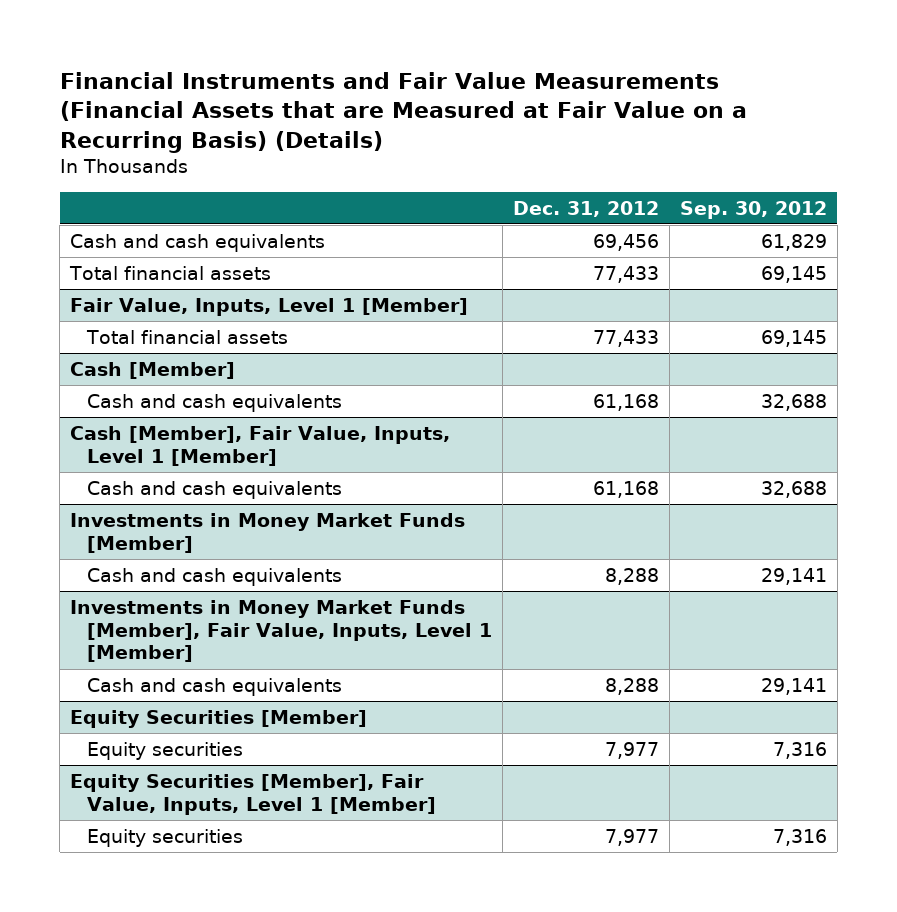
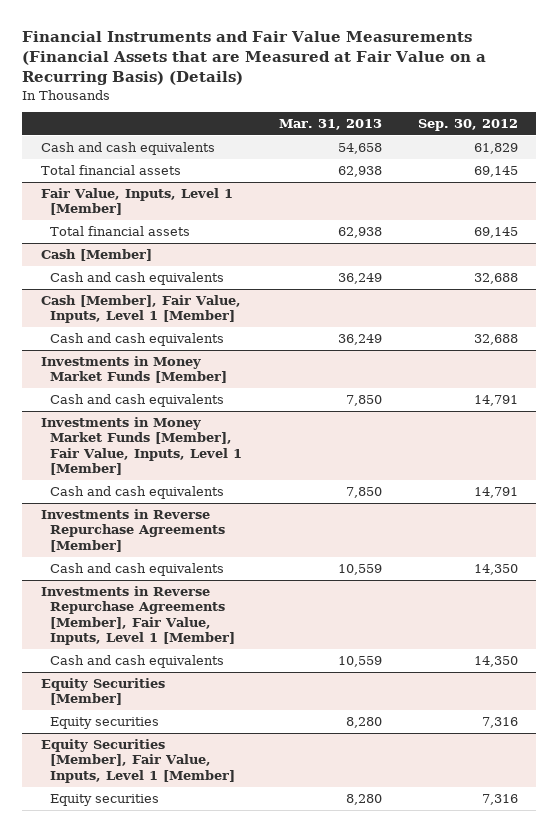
[512,200,659,217] Dec. 31, 2012 -> none
none -> [278,119,382,131] Mar. 31, 2013
[760,568,827,586] 29,141 -> [474,394,519,406] 14,791
[760,678,827,696] 29,141 -> [474,486,519,498] 14,791
none -> [40,508,226,552] Investments in Reverse Repurchase Agreements [Member]
none -> [50,562,225,576] Cash and cash equivalents
none -> [40,585,236,646] Investments in Reverse Repurchase Agreements [Member], Fair Value, Inputs, Level 1 [Member]
none -> [50,654,225,668] Cash and cash equivalents

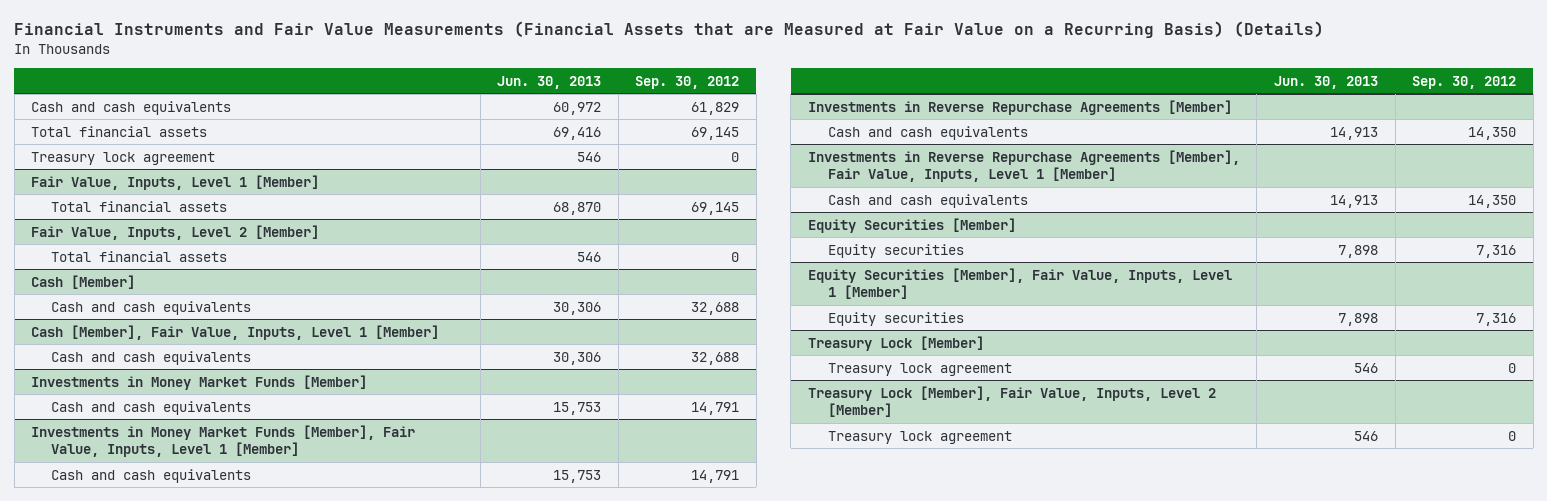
[278,119,382,131] Mar. 31, 2013 -> none
none -> [497,75,602,89] Jun. 30, 2013
none -> [31,151,216,165] Treasury lock agreement
none -> [31,224,320,240] Fair Value, Inputs, Level 2 [Member]
none -> [50,250,227,262] Total financial assets
none -> [807,335,984,351] Treasury Lock [Member]
none -> [827,362,1012,376] Treasury lock agreement
none -> [807,385,1216,417] Treasury Lock [Member], Fair Value, Inputs, Level 2 [Member]
none -> [827,430,1012,444] Treasury lock agreement

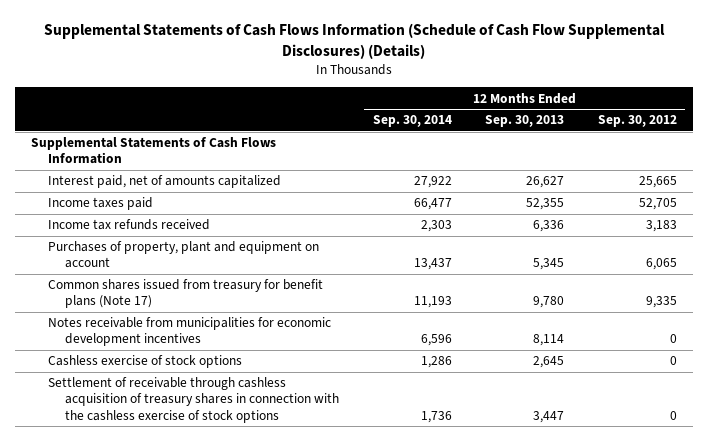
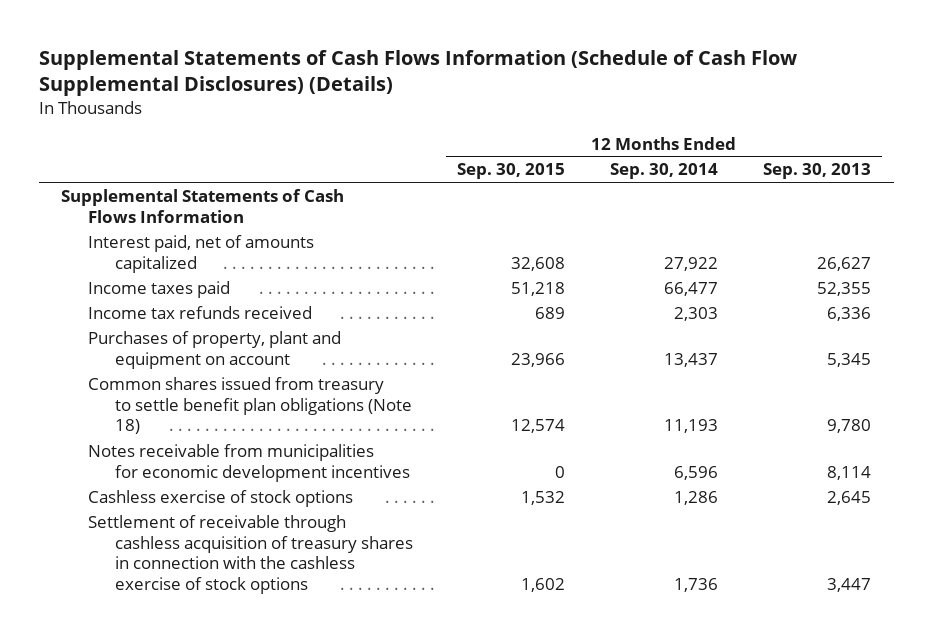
[597,115,677,128] Sep. 30, 2012 -> none
none -> [457,163,566,180] Sep. 30, 2015
[48,279,324,309] Common shares issued from treasury for benefit plans (Note 17) -> [87,376,412,435] Common shares issued from treasury to settle benefit plan obligations (Note 18)

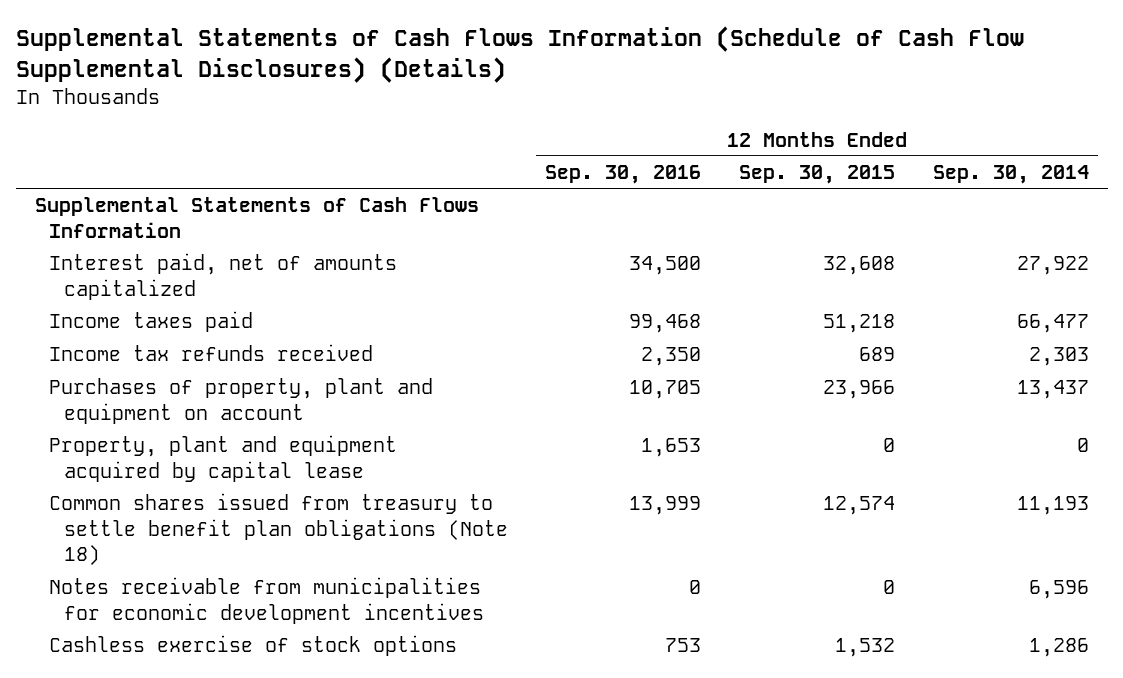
[763,163,872,180] Sep. 30, 2013 -> none
none -> [545,165,702,185] Sep. 30, 2016
none -> [49,435,398,482] Property, plant and equipment acquired by capital lease
[87,514,413,595] Settlement of receivable through cashless acquisition of treasury shares in connection with the cashless exercise of stock options -> none

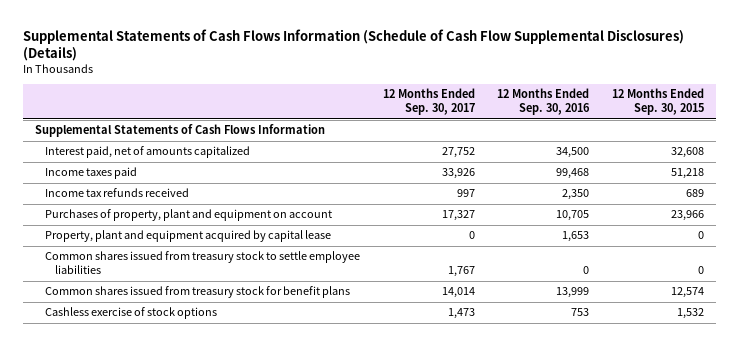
[932,165,1089,185] Sep. 30, 2014 -> none
none -> [382,88,475,116] 12 Months Ended Sep. 30, 2017
[49,577,484,624] Notes receivable from municipalities for economic development incentives -> none
none -> [44,251,360,275] Common shares issued from treasury stock to settle employee liabilities
[49,493,508,566] Common shares issued from treasury to settle benefit plan obligations (Note 18) -> [44,286,350,299] Common shares issued from treasury stock for benefit plans

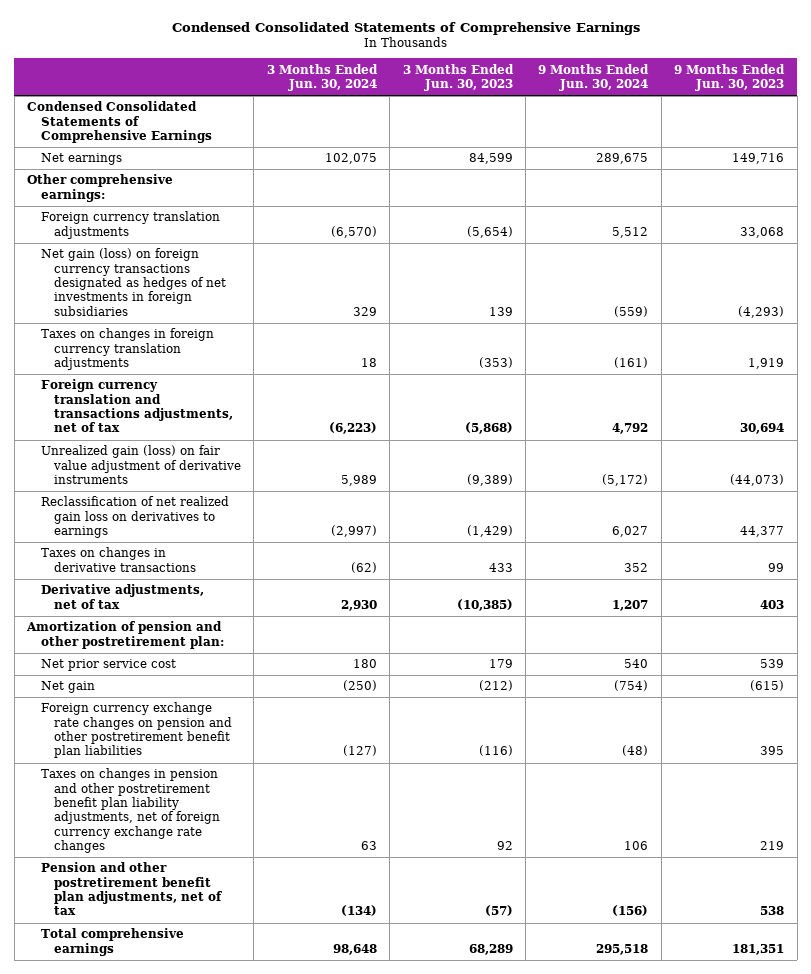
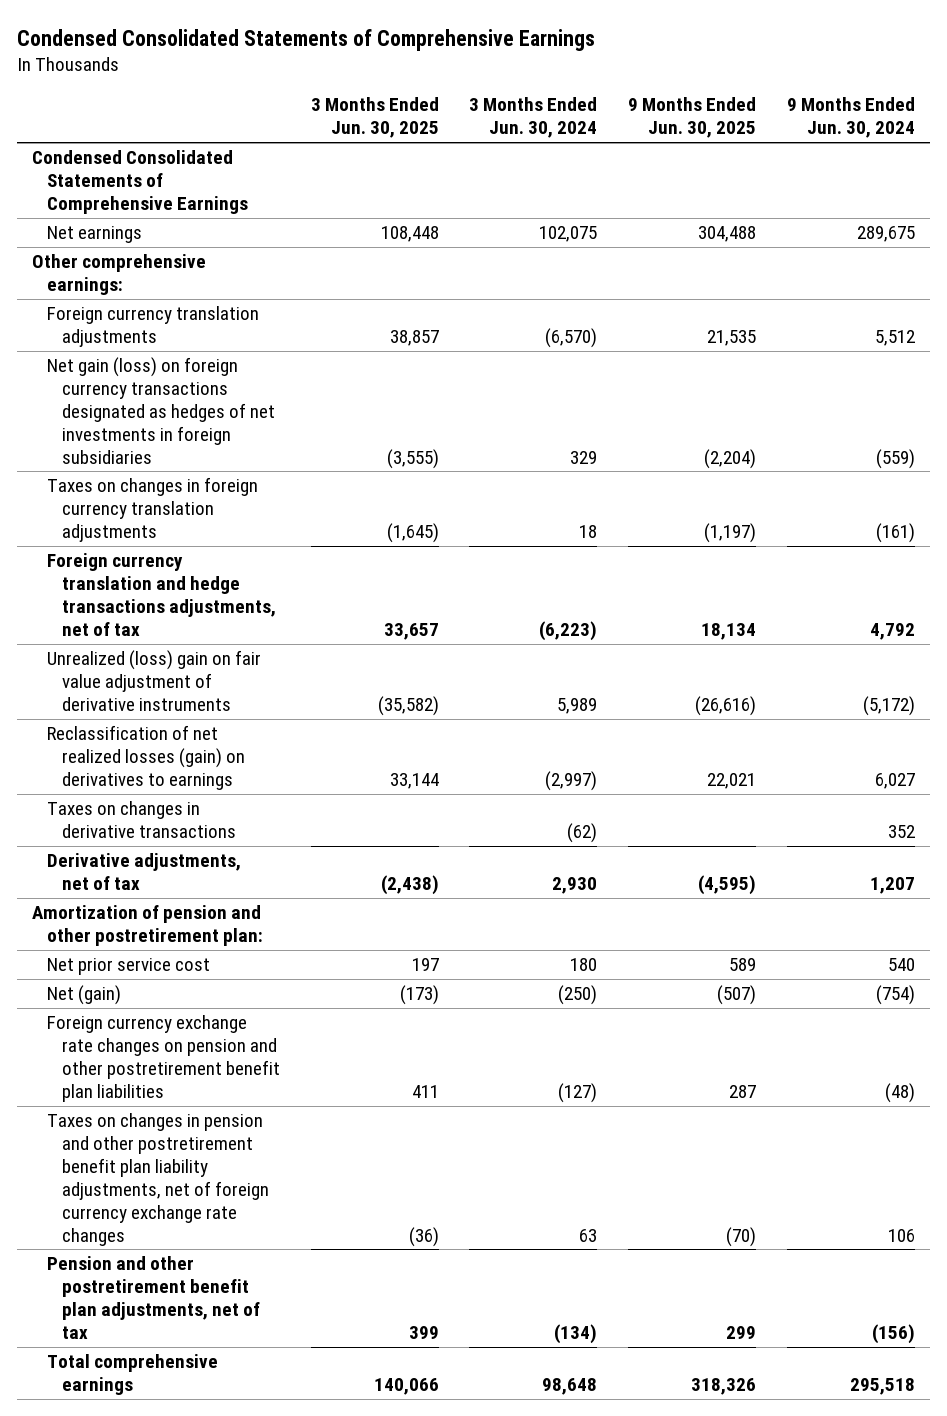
[402,63,514,92] 3 Months Ended Jun. 30, 2023 -> none
[674,63,786,92] 9 Months Ended Jun. 30, 2023 -> none
none -> [310,97,439,139] 3 Months Ended Jun. 30, 2025
none -> [628,97,757,139] 9 Months Ended Jun. 30, 2025
[40,379,233,433] Foreign currency translation and transactions adjustments, net of tax -> [47,553,276,636] Foreign currency translation and hedge transactions adjustments, net of tax
[40,445,241,485] Unrealized gain (loss) on fair value adjustment of derivative instruments -> [47,650,262,711] Unrealized (loss) gain on fair value adjustment of derivative instruments
[40,496,229,539] Reclassification of net realized gain loss on derivatives to earnings -> [47,725,245,790] Reclassification of net realized losses (gain) on derivatives to earnings
[40,681,95,694] Net gain -> [47,985,122,1006] Net (gain)

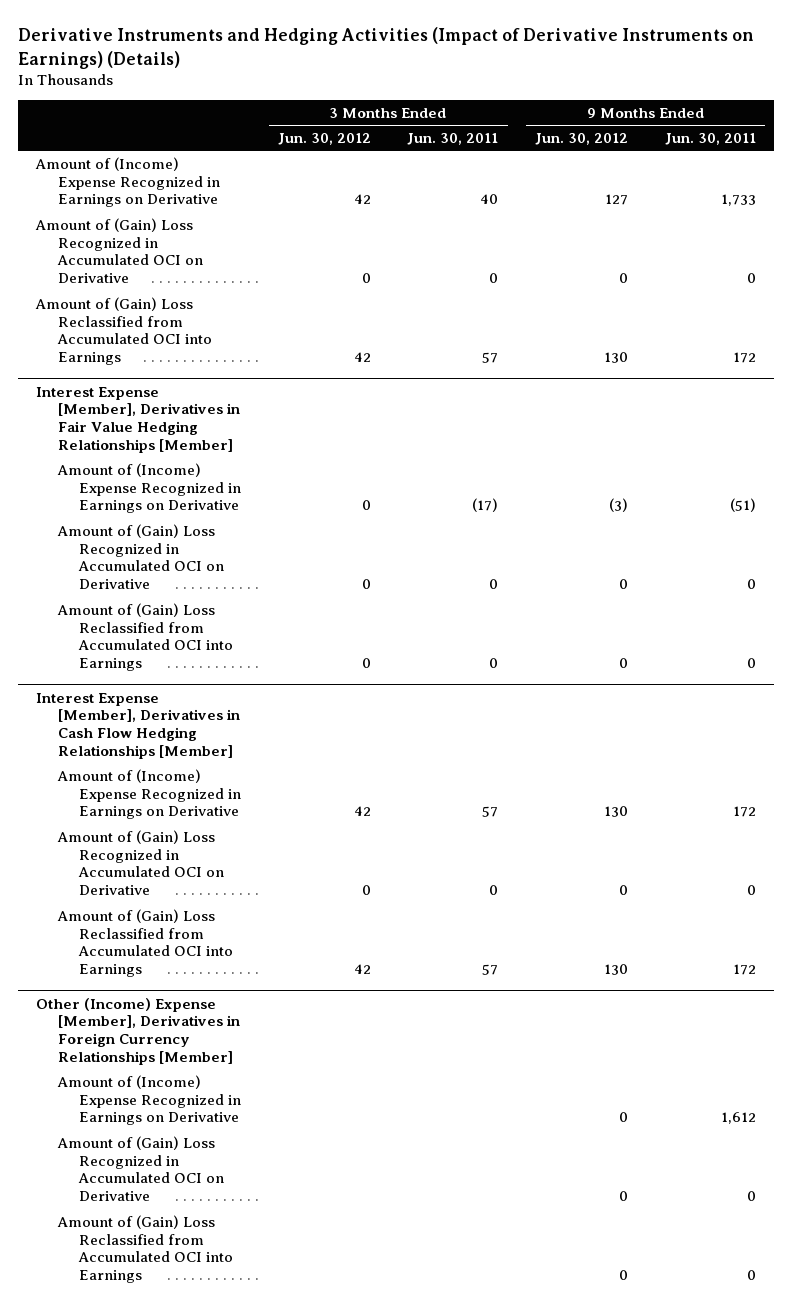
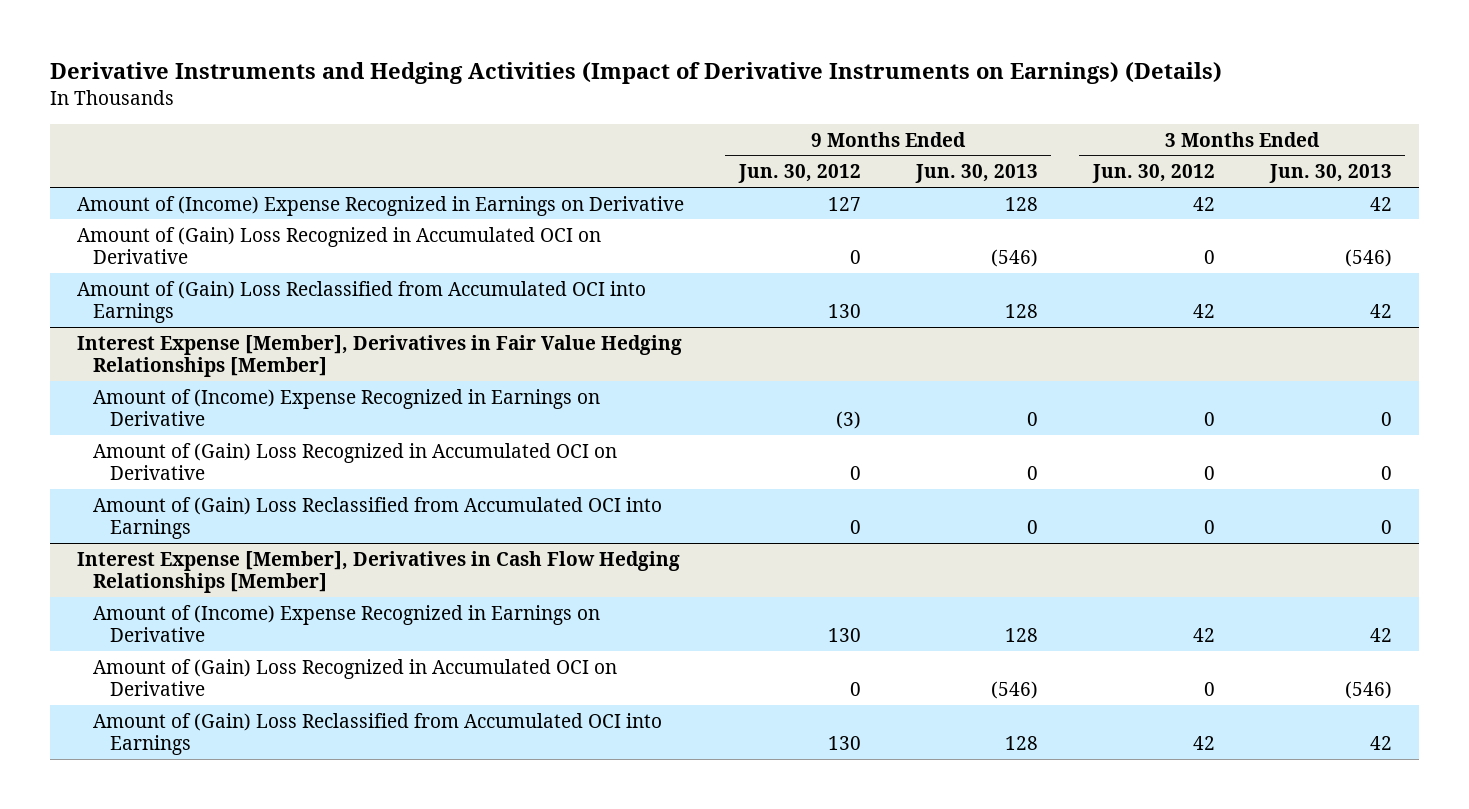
[407,132,499,145] Jun. 30, 2011 -> none
[665,132,757,145] Jun. 30, 2011 -> none
none -> [914,164,1038,184] Jun. 30, 2013
none -> [1268,164,1392,184] Jun. 30, 2013
[36,997,240,1066] Other (Income) Expense [Member], Derivatives in Foreign Currency Relationships [Member] -> none
[56,1074,241,1126] Amount of (Income) Expense Recognized in Earnings on Derivative -> none
[56,1135,224,1202] Amount of (Gain) Loss Recognized in Accumulated OCI on Derivative -> none
[56,1214,233,1284] Amount of (Gain) Loss Reclassified from Accumulated OCI into Earnings -> none

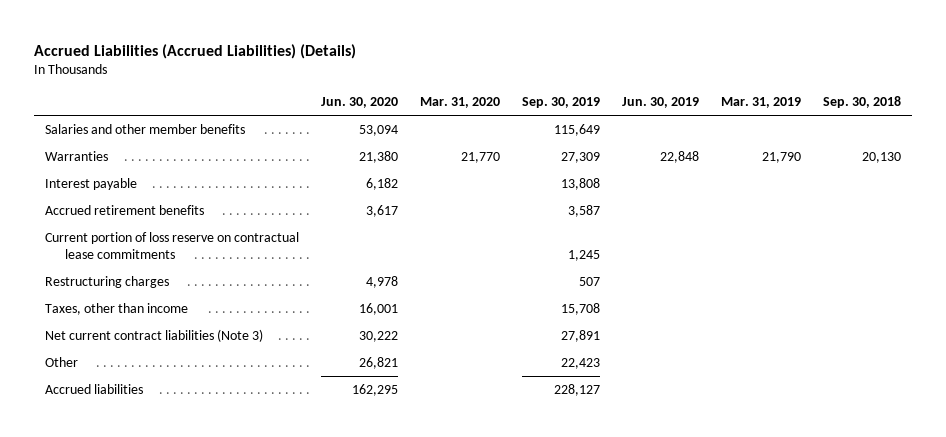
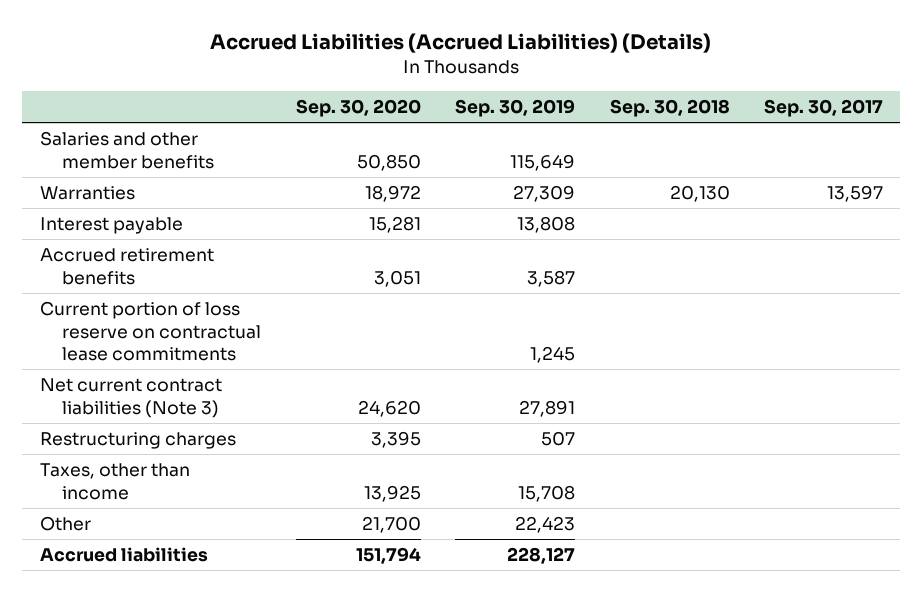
[321,97,399,109] Jun. 30, 2020 -> none
[420,97,501,109] Mar. 31, 2020 -> none
[622,97,700,109] Jun. 30, 2019 -> none
[721,97,802,109] Mar. 31, 2019 -> none
none -> [295,98,421,117] Sep. 30, 2020
none -> [764,98,884,117] Sep. 30, 2017
[44,329,263,343] Net current contract liabilities (Note 3) -> [39,378,222,418] Net current contract liabilities (Note 3)

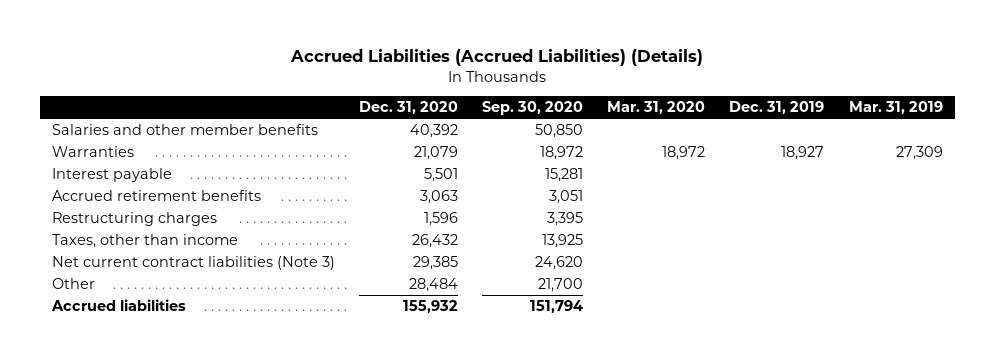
[455,98,576,117] Sep. 30, 2019 -> none
[609,98,730,117] Sep. 30, 2018 -> none
[764,98,884,117] Sep. 30, 2017 -> none
none -> [359,101,459,115] Dec. 31, 2020
none -> [607,101,706,115] Mar. 31, 2020
none -> [729,101,825,115] Dec. 31, 2019
none -> [848,101,943,115] Mar. 31, 2019
[39,301,262,362] Current portion of loss reserve on contractual lease commitments -> none
[39,378,222,418] Net current contract liabilities (Note 3) -> [51,256,335,271] Net current contract liabilities (Note 3)

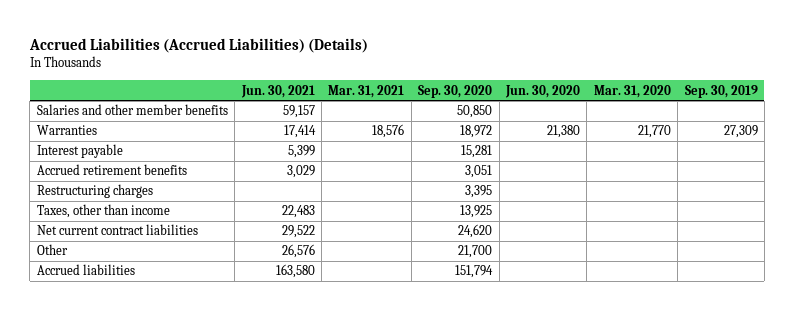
[359,101,459,115] Dec. 31, 2020 -> none
[729,101,825,115] Dec. 31, 2019 -> none
[848,101,943,115] Mar. 31, 2019 -> none
none -> [240,84,315,98] Jun. 30, 2021
none -> [328,84,405,98] Mar. 31, 2021
none -> [504,84,580,98] Jun. 30, 2020
none -> [684,84,758,98] Sep. 30, 2019
[662,146,706,161] 18,972 -> [637,125,671,139] 21,770
[51,256,335,271] Net current contract liabilities (Note 3) -> [36,224,198,236] Net current contract liabilities

